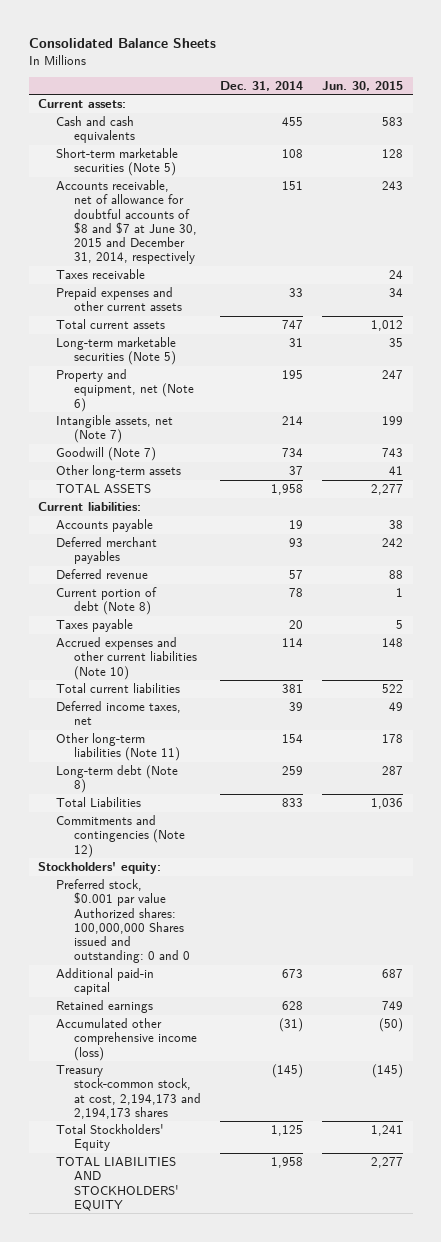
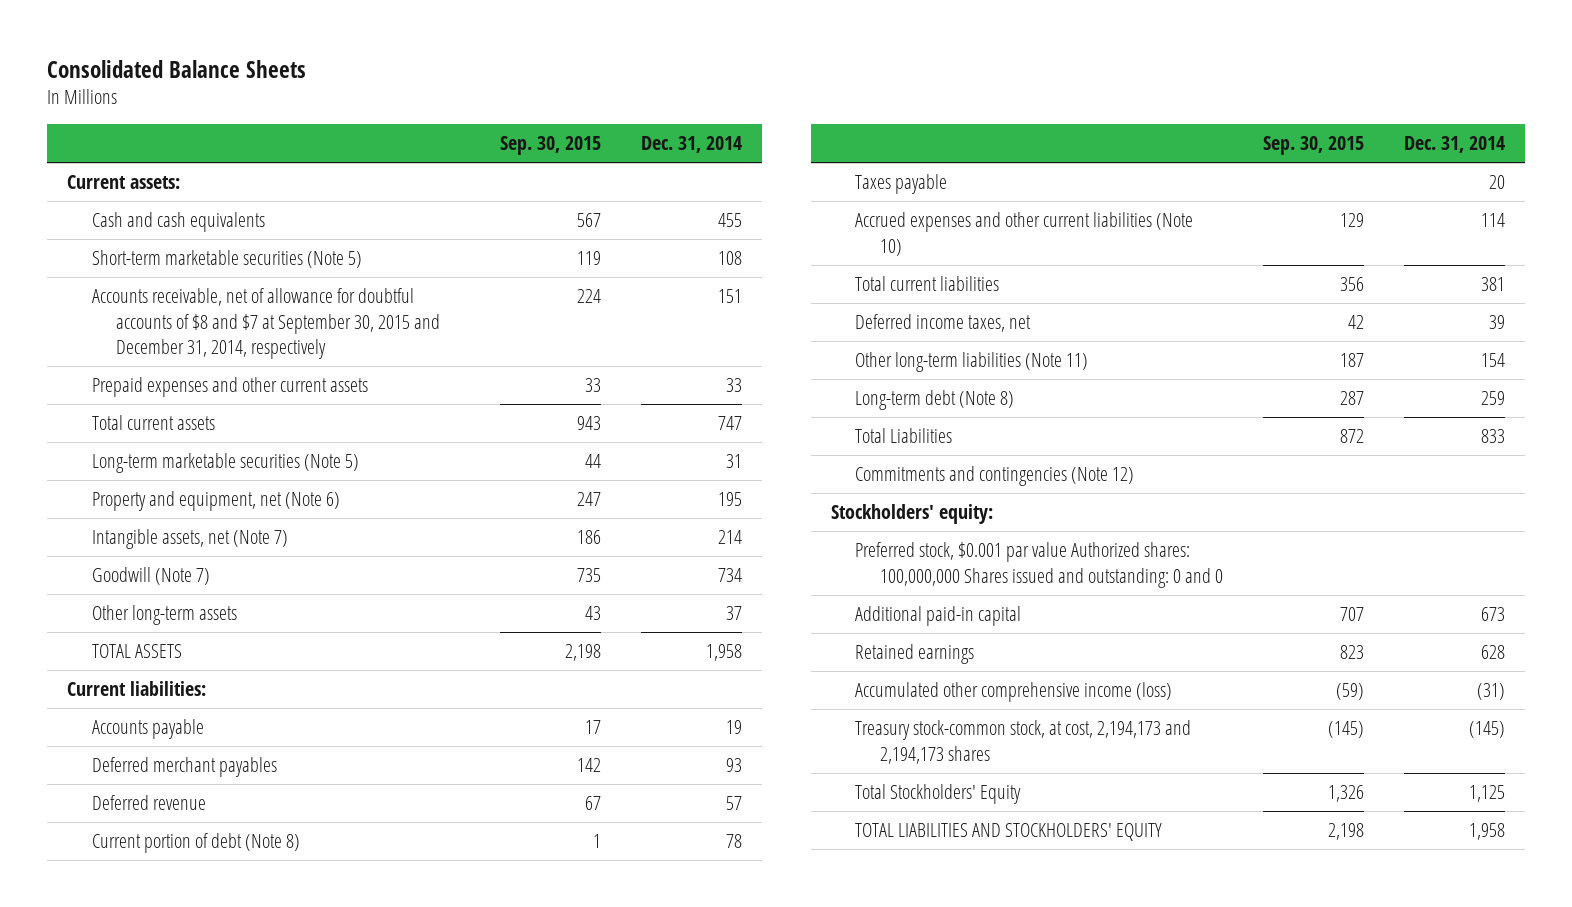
[322,81,404,92] Jun. 30, 2015 -> none
none -> [499,135,601,155] Sep. 30, 2015
[56,269,146,280] Taxes receivable -> none
[56,180,197,265] Accounts receivable, net of allowance for doubtful accounts of $8 and $7 at June 30, 2015 and December 31, 2014, respectively -> [91,288,441,359] Accounts receivable, net of allowance for doubtful accounts of $8 and $7 at September 30, 2015 and December 31, 2014, respectively

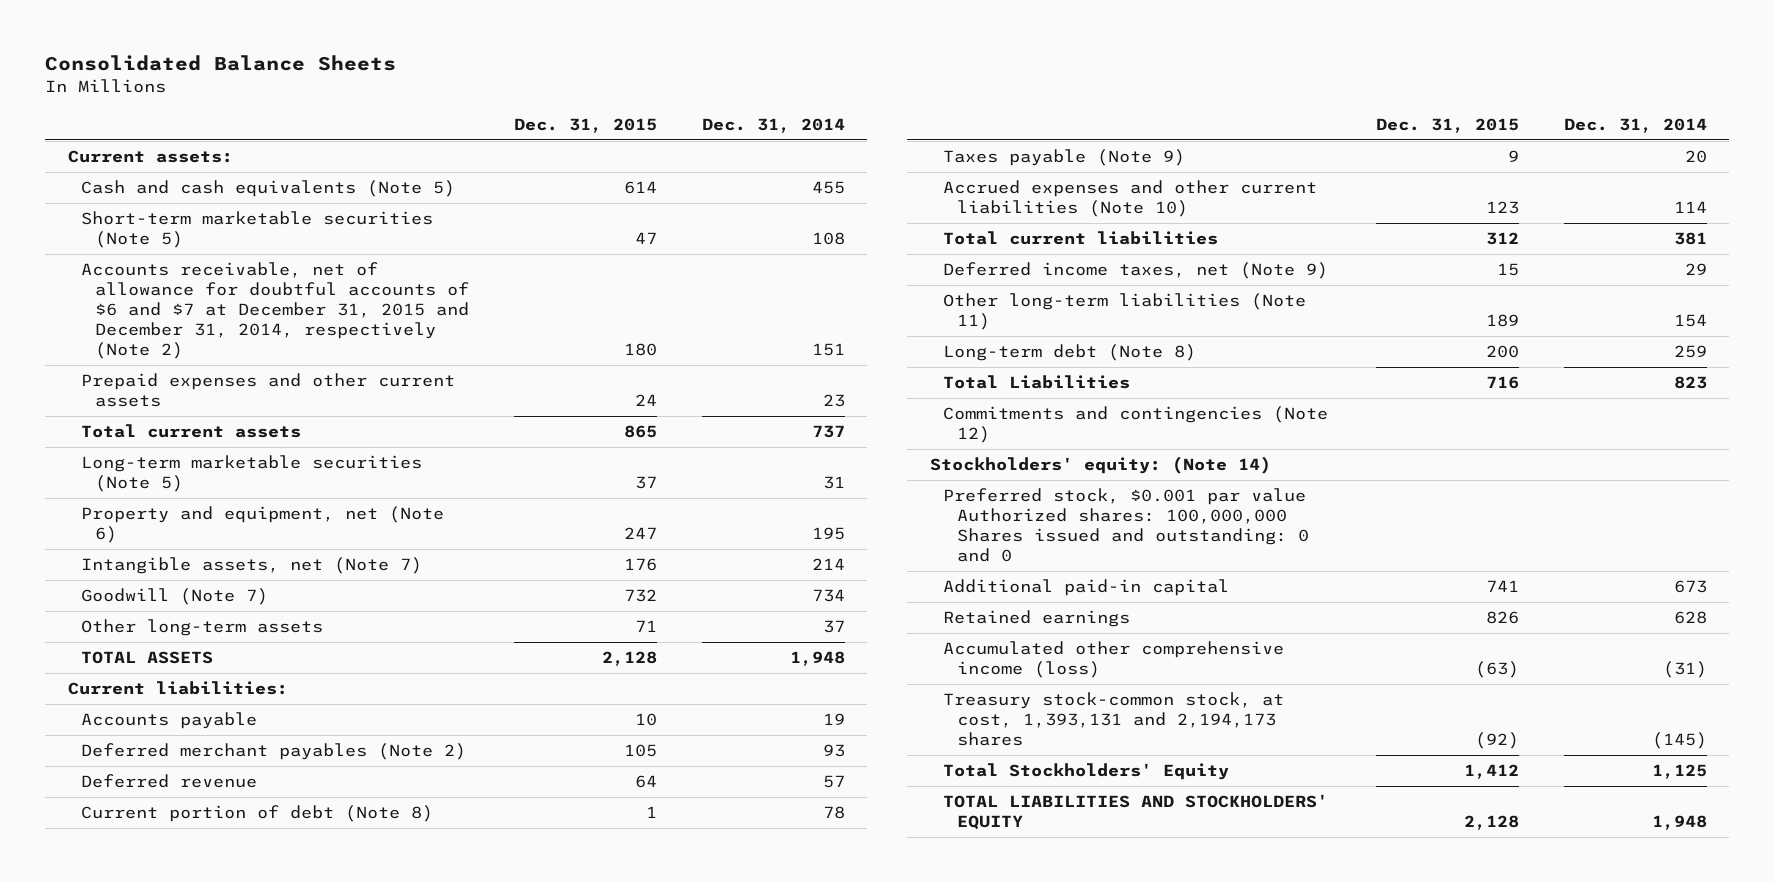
[499,135,601,155] Sep. 30, 2015 -> none
none -> [513,117,657,133] Dec. 31, 2015
[91,212,265,233] Cash and cash equivalents -> [81,180,456,198] Cash and cash equivalents (Note 5)
[91,288,441,359] Accounts receivable, net of allowance for doubtful accounts of $8 and $7 at September 30, 2015 and December 31, 2014, respectively -> [81,262,469,360] Accounts receivable, net of allowance for doubtful accounts of $6 and $7 at December 31, 2015 and December 31, 2014, respectively (Note 2)
[725,378,742,393] 33 -> [822,394,845,408] 23
[717,416,742,431] 747 -> [811,425,845,439] 737
[705,644,742,662] 1,958 -> [789,651,845,667] 1,948
[91,757,277,778] Deferred merchant payables -> [81,743,467,761] Deferred merchant payables (Note 2)
[855,174,948,195] Taxes payable -> [943,149,1186,167] Taxes payable (Note 9)
[855,314,1032,333] Deferred income taxes, net -> [943,262,1329,280] Deferred income taxes, net (Note 9)
[1489,315,1506,330] 39 -> [1684,263,1707,276] 29
[1481,429,1506,444] 833 -> [1673,376,1707,390] 823
[830,504,993,525] Stockholders' equity: -> [929,456,1271,475] Stockholders' equity: (Note 14)
[855,720,1192,764] Treasury stock-common stock, at cost, 2,194,173 and 2,194,173 shares -> [943,692,1285,747] Treasury stock-common stock, at cost, 1,393,131 and 2,194,173 shares
[1469,823,1506,841] 1,958 -> [1651,815,1707,831] 1,948

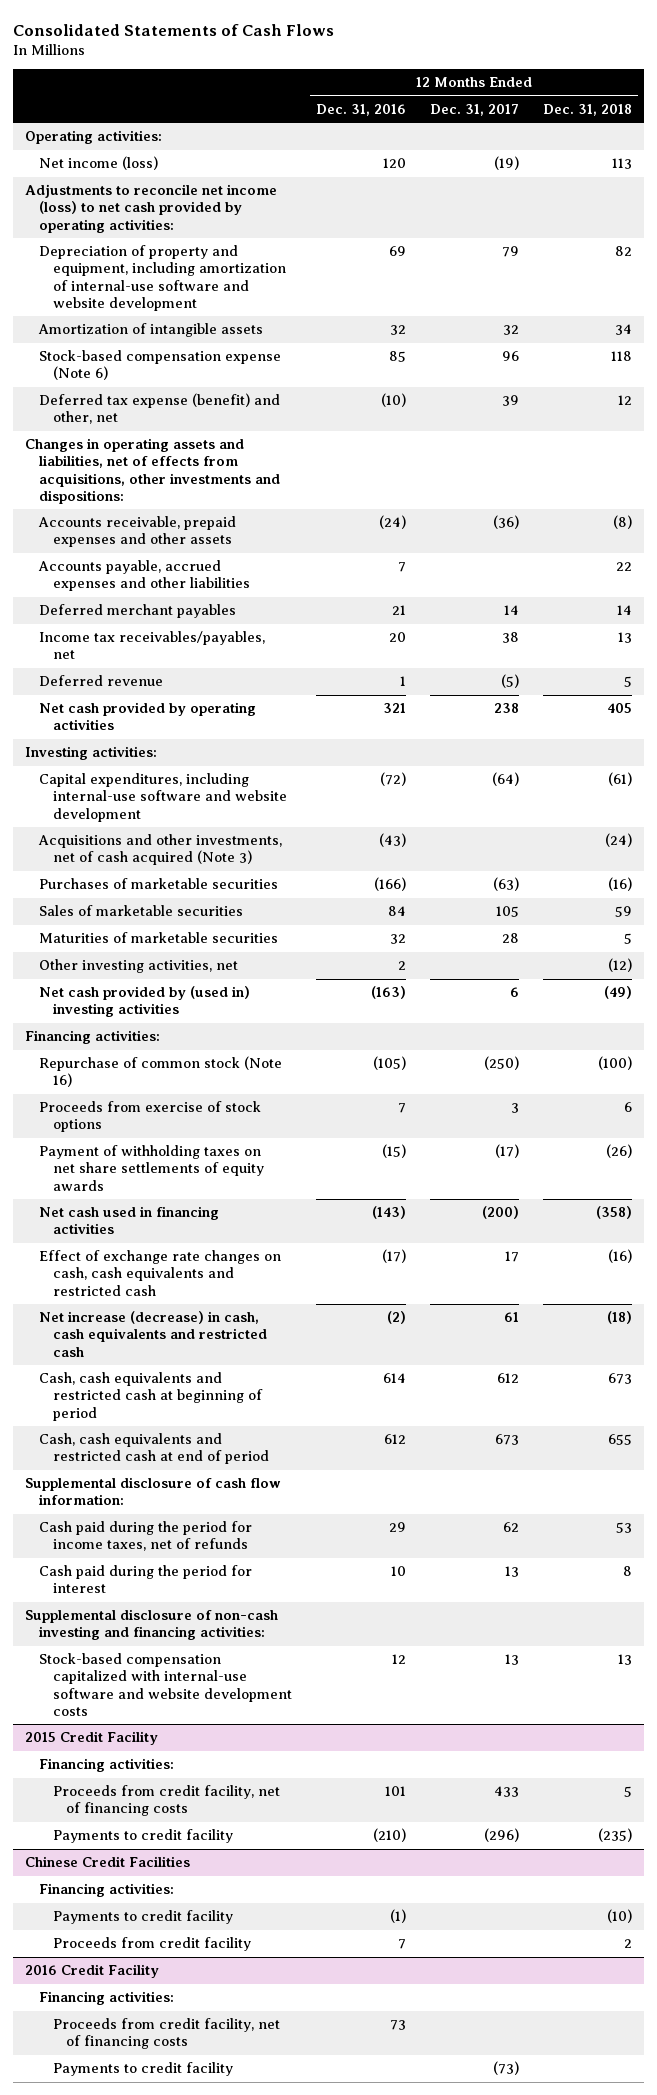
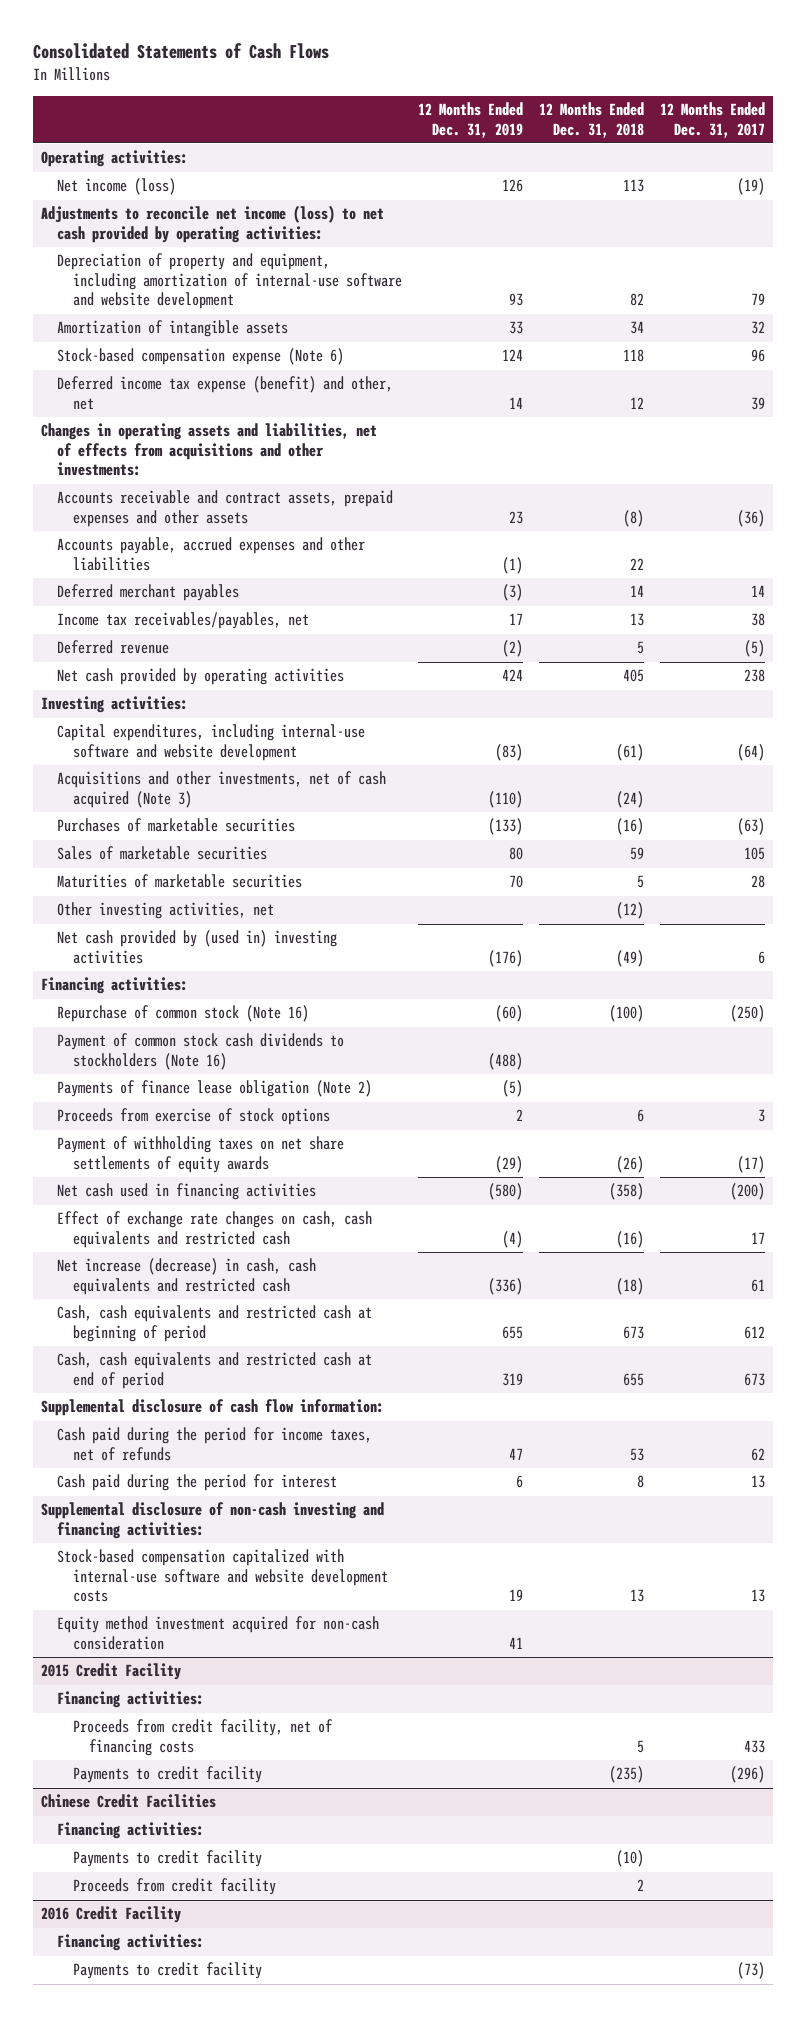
[315,103,406,116] Dec. 31, 2016 -> none
none -> [418,102,524,138] 12 Months Ended Dec. 31, 2019
[38,393,280,425] Deferred tax expense (benefit) and other, net -> [57,376,394,410] Deferred income tax expense (benefit) and other, net
[25,438,280,504] Changes in operating assets and liabilities, net of effects from acquisitions, other investments and dispositions: -> [41,423,378,477] Changes in operating assets and liabilities, net of effects from acquisitions and other investments:
[37,516,236,548] Accounts receivable, prepaid expenses and other assets -> [57,490,394,527] Accounts receivable and contract assets, prepaid expenses and other assets
none -> [57,1033,345,1070] Payment of common stock cash dividends to stockholders (Note 16)
none -> [57,1080,373,1098] Payments of finance lease obligation (Note 2)
none -> [57,1616,380,1650] Equity method investment acquired for non-cash consideration
[52,2018,280,2050] Proceeds from credit facility, net of financing costs -> none

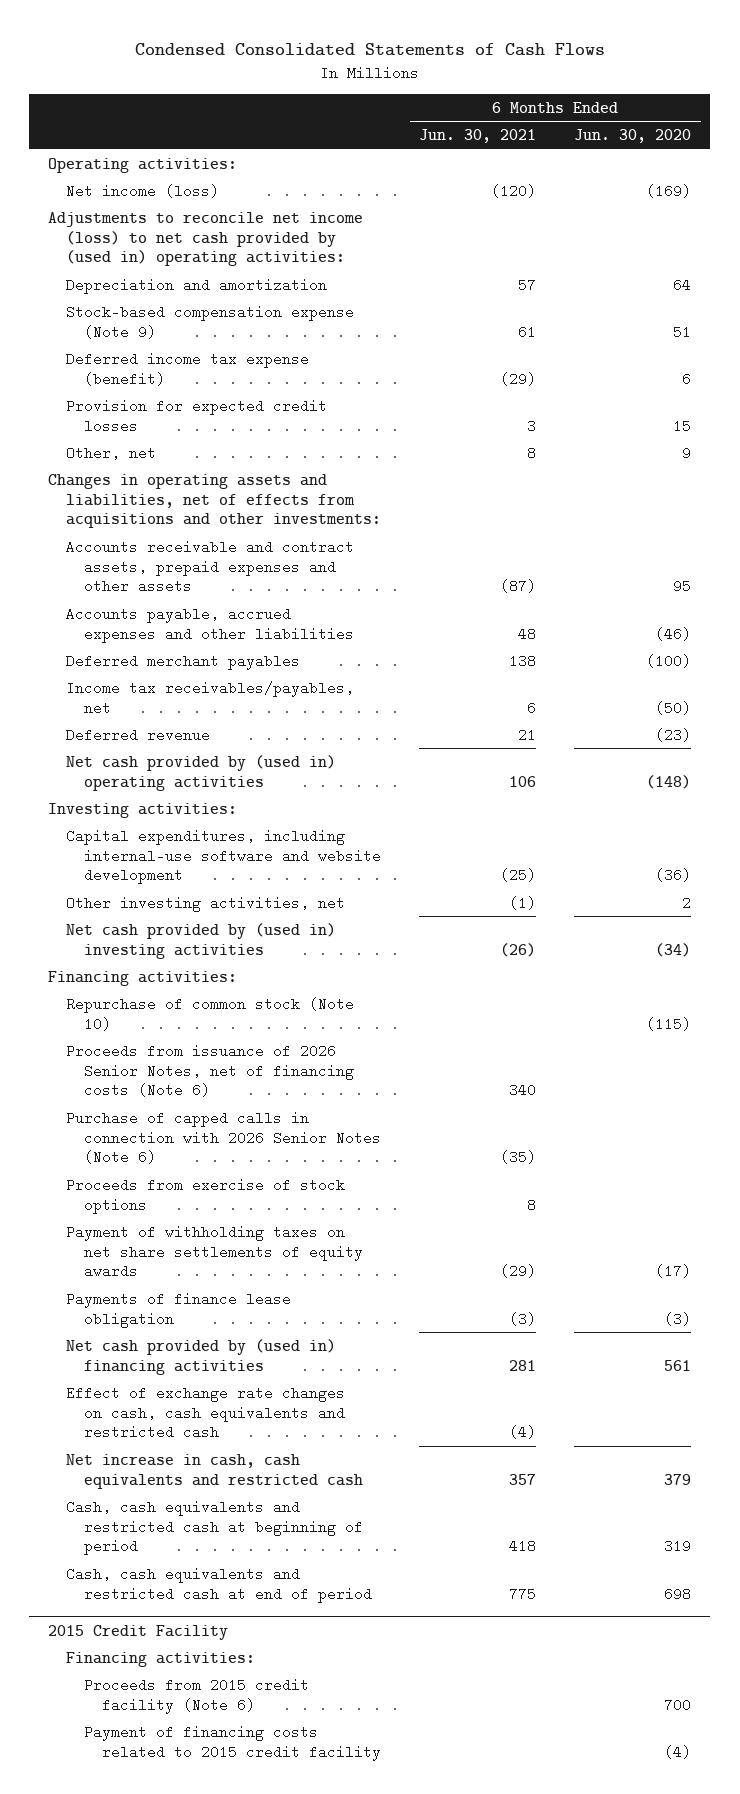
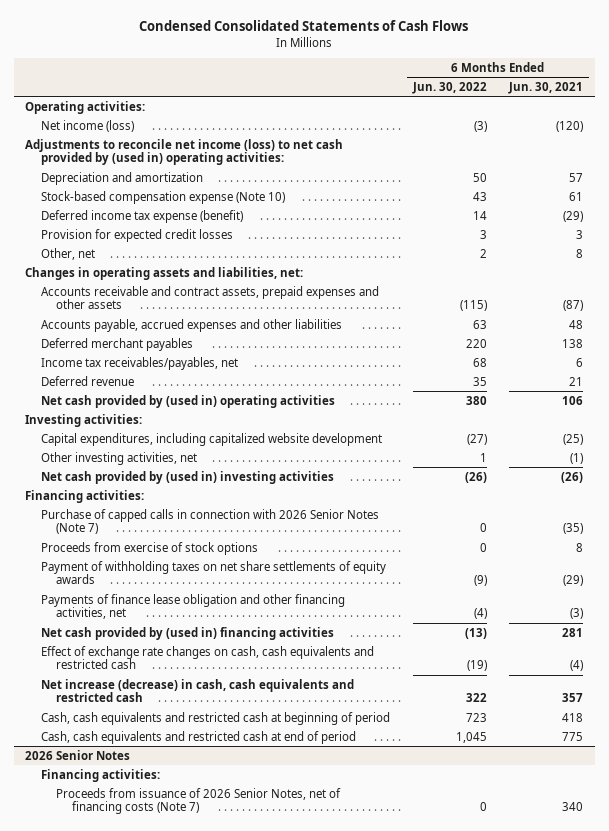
[574,129,692,144] Jun. 30, 2020 -> none
none -> [411,81,487,94] Jun. 30, 2022
[66,304,355,339] Stock-based compensation expense (Note 9) -> [40,190,285,204] Stock-based compensation expense (Note 10)
[48,473,382,529] Changes in operating assets and liabilities, net of effects from acquisitions and other investments: -> [25,266,304,280] Changes in operating assets and liabilities, net:
[66,828,381,885] Capital expenditures, including internal-use software and website development -> [40,432,382,446] Capital expenditures, including capitalized website development
[66,996,355,1031] Repurchase of common stock (Note 10) -> none
[66,1043,354,1098] Proceeds from issuance of 2026 Senior Notes, net of financing costs (Note 6) -> none
[66,1110,381,1165] Purchase of capped calls in connection with 2026 Senior Notes (Note 6) -> [40,508,379,535] Purchase of capped calls in connection with 2026 Senior Notes (Note 7)
[66,1291,292,1328] Payments of finance lease obligation -> [40,593,345,620] Payments of finance lease obligation and other financing activities, net
[66,1453,363,1489] Net increase in cash, cash equivalents and restricted cash -> [40,678,354,703] Net increase (decrease) in cash, cash equivalents and restricted cash
[48,1624,229,1640] 2015 Credit Facility -> none
none -> [25,749,131,760] 2026 Senior Notes
[83,1677,309,1714] Proceeds from 2015 credit facility (Note 6) -> none
[83,1724,381,1761] Payment of financing costs related to 2015 credit facility -> none
none -> [56,787,342,815] Proceeds from issuance of 2026 Senior Notes, net of financing costs (Note 7)

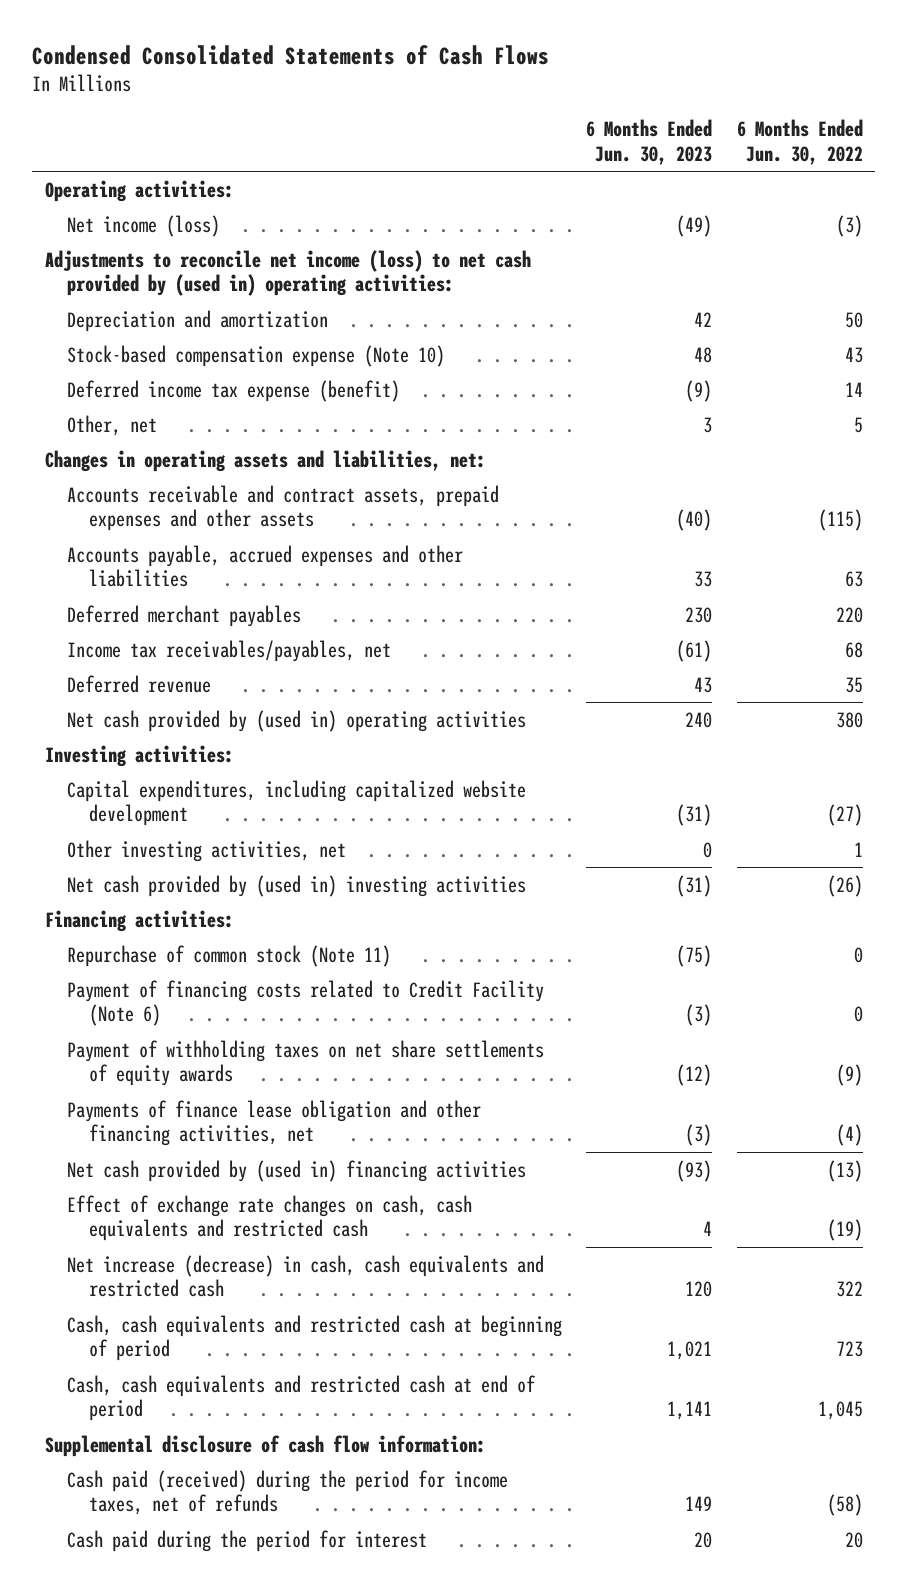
[508,81,584,94] Jun. 30, 2021 -> none
none -> [586,119,713,165] 6 Months Ended Jun. 30, 2023
[40,228,233,242] Provision for expected credit losses -> none
[479,248,487,258] 2 -> [853,416,863,433] 5
[40,508,379,535] Purchase of capped calls in connection with 2026 Senior Notes (Note 7) -> none
[40,541,258,555] Proceeds from exercise of stock options -> none
none -> [66,944,391,967] Repurchase of common stock (Note 11)
none -> [66,979,544,1027] Payment of financing costs related to Credit Facility (Note 6)
[25,749,131,760] 2026 Senior Notes -> none
[40,768,160,782] Financing activities: -> none
[56,787,342,815] Proceeds from issuance of 2026 Senior Notes, net of financing costs (Note 7) -> none
none -> [44,1434,486,1457] Supplemental disclosure of cash flow information:
none -> [66,1469,508,1516] Cash paid (received) during the period for income taxes, net of refunds
none -> [66,1529,427,1552] Cash paid during the period for interest

